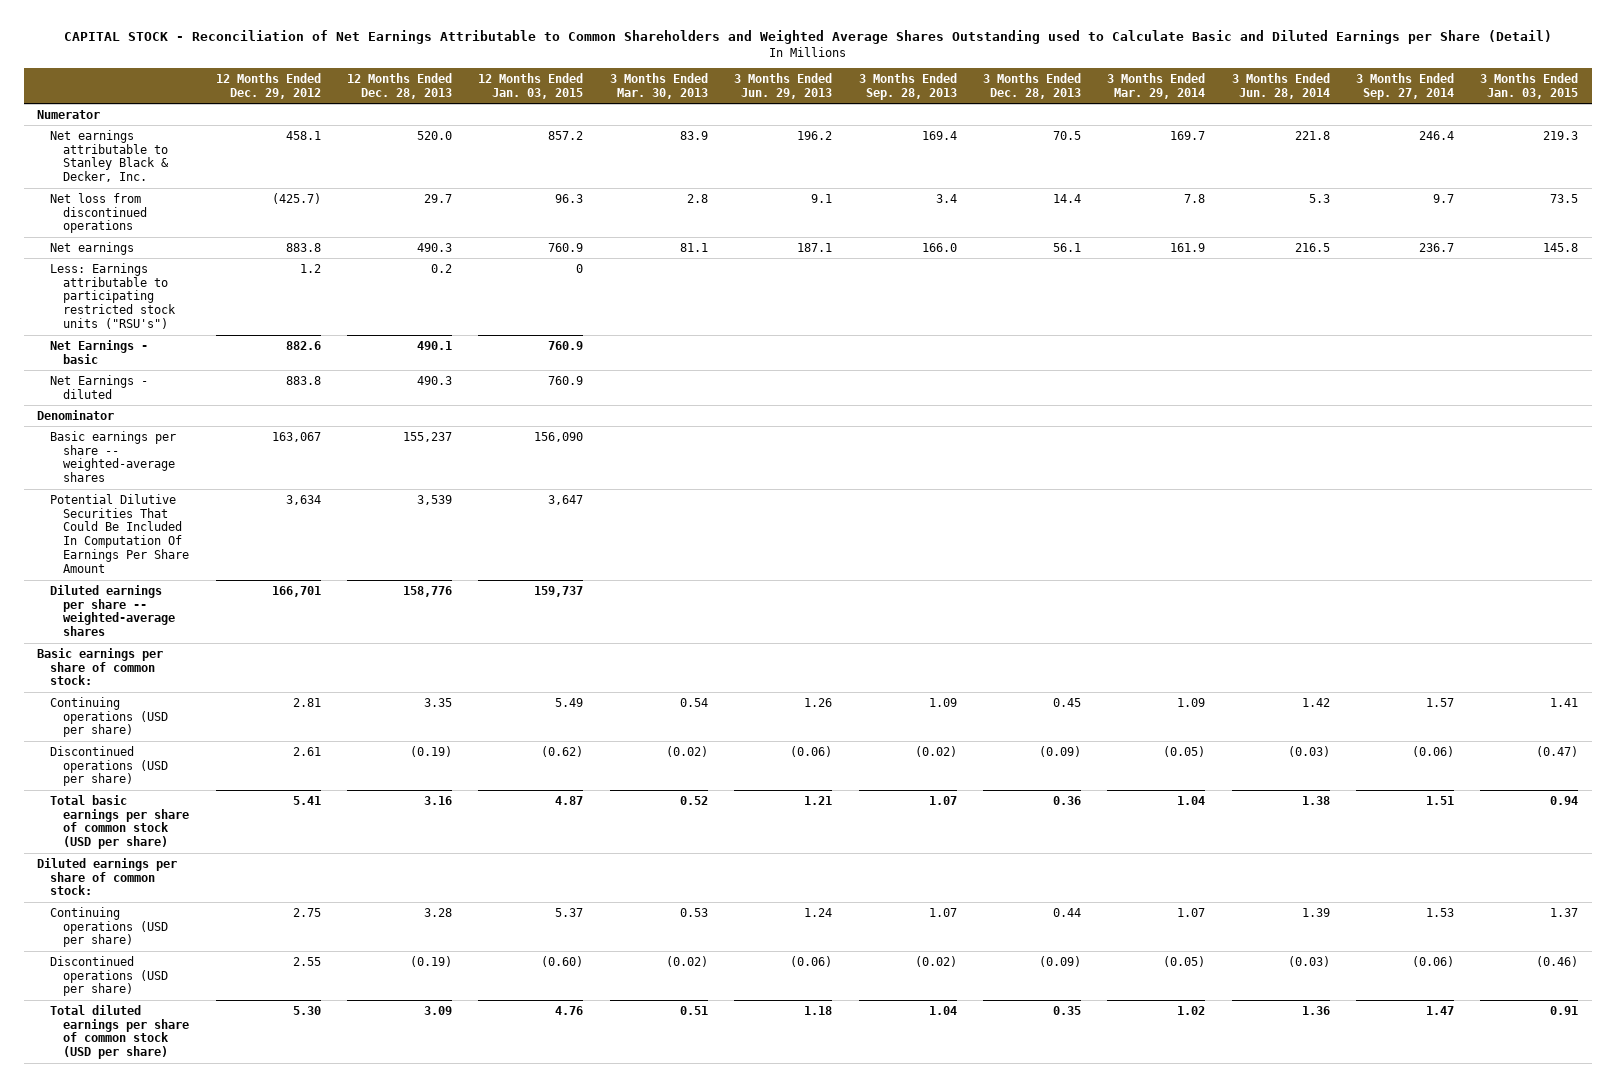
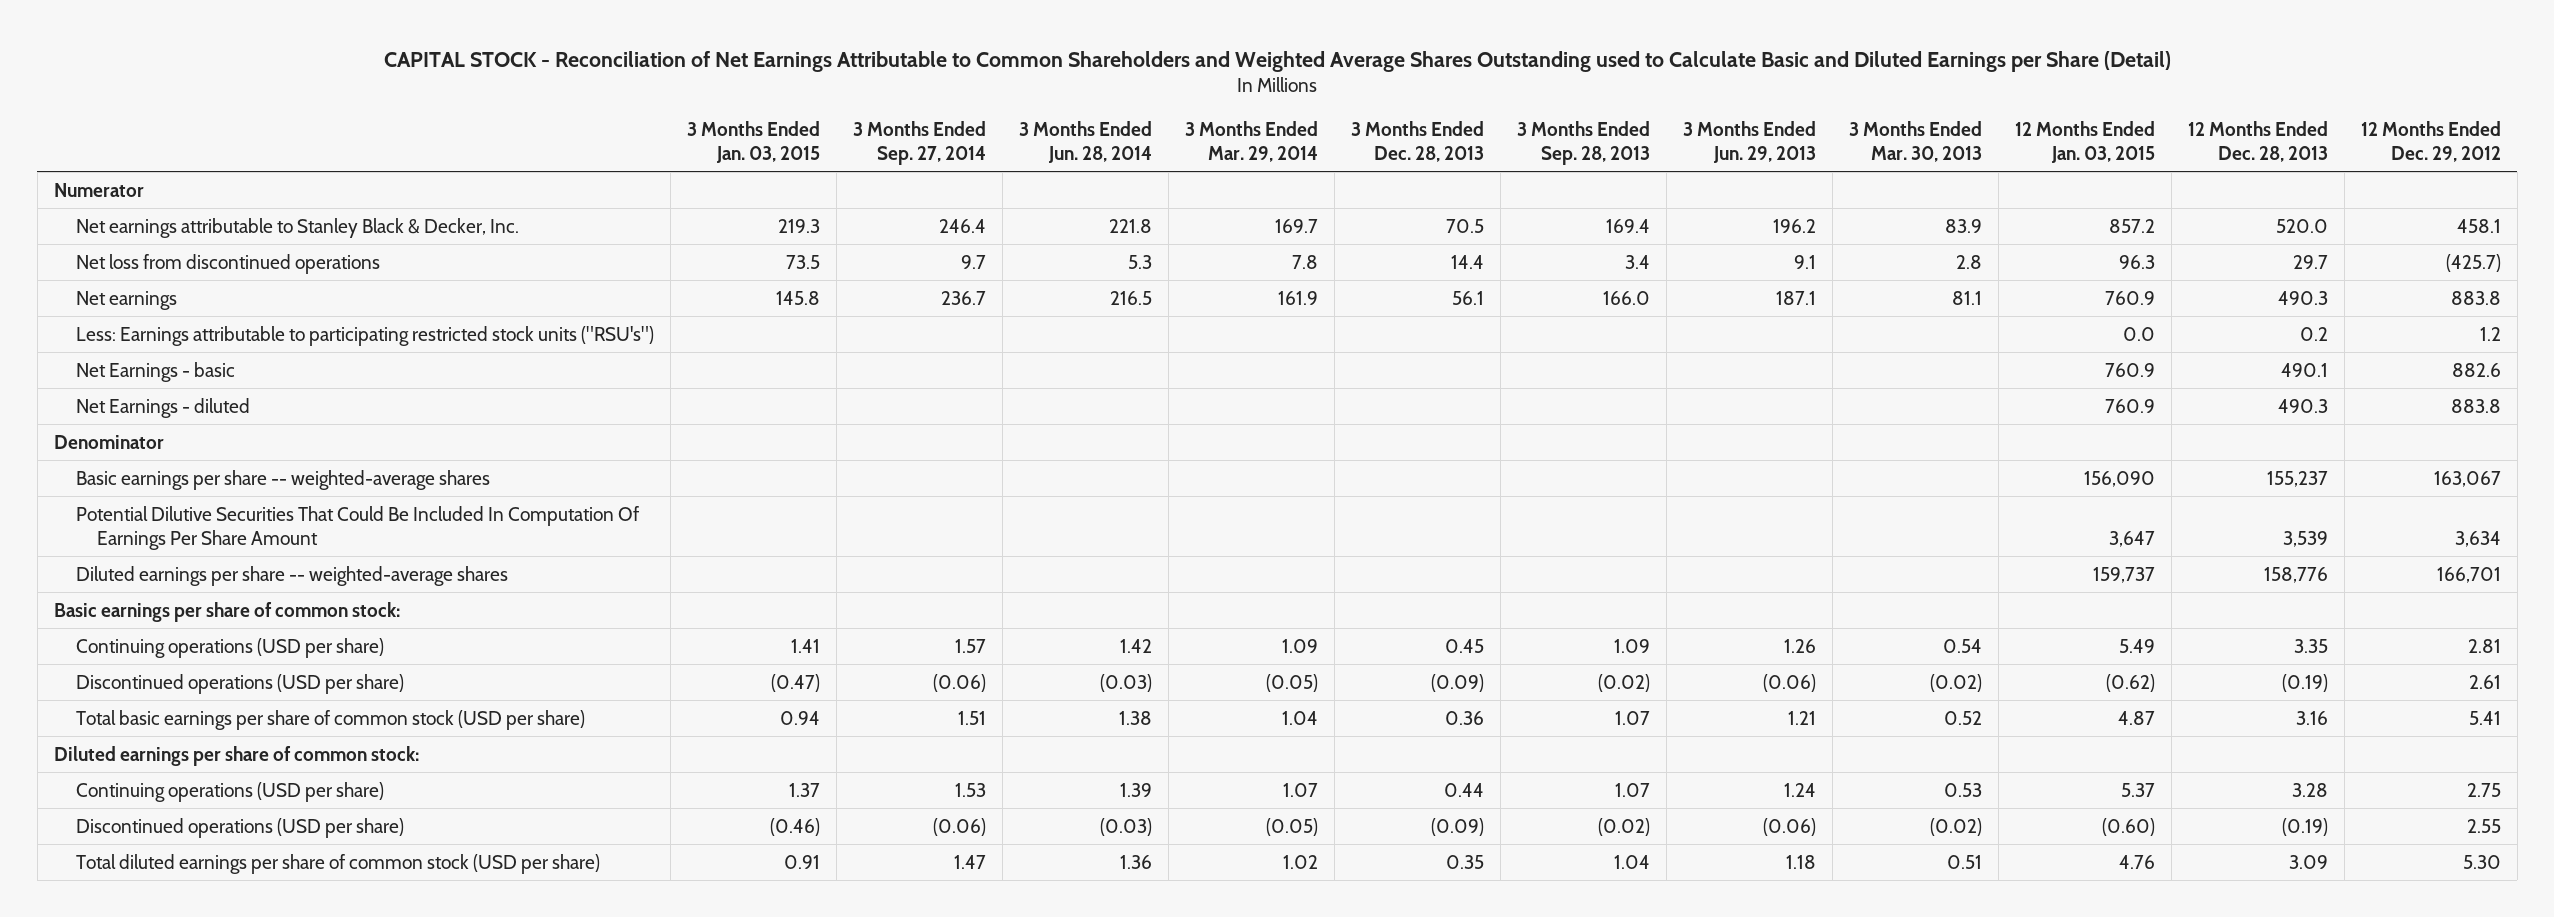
[576,263,584,273] 0 -> [2122,326,2155,341] 0.0

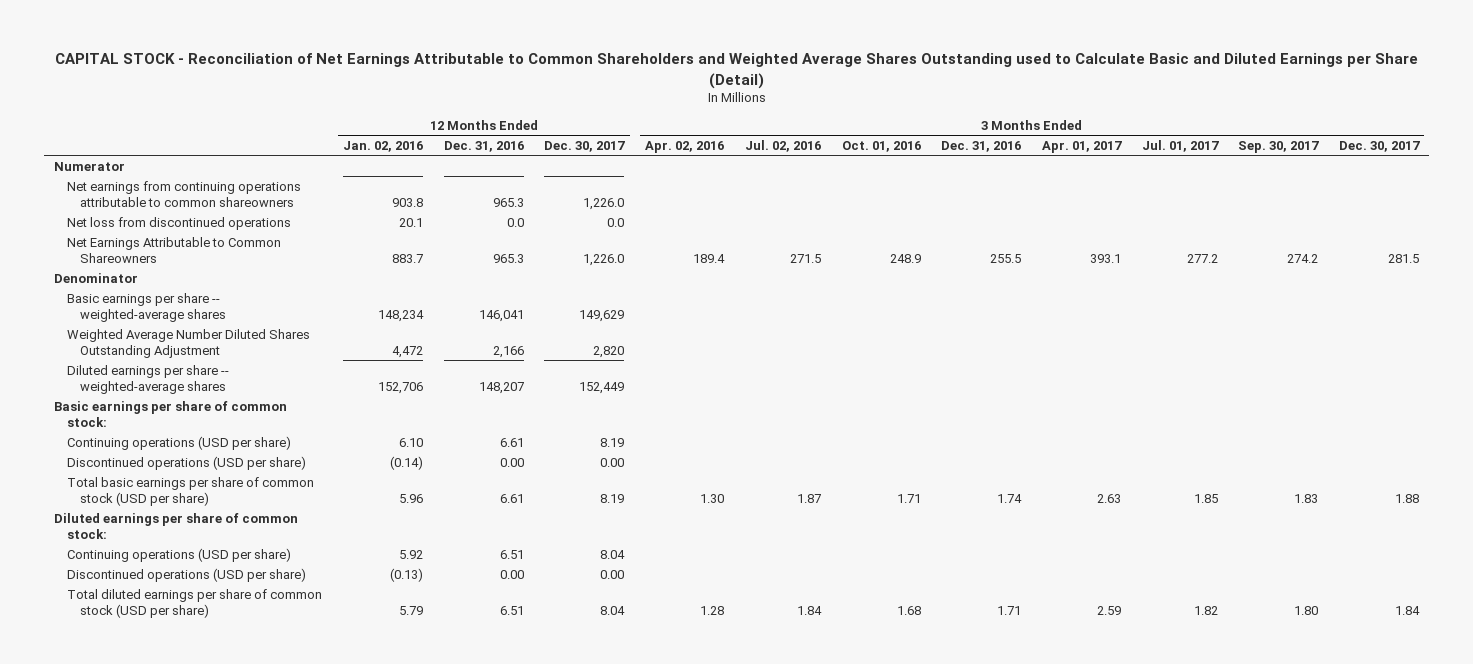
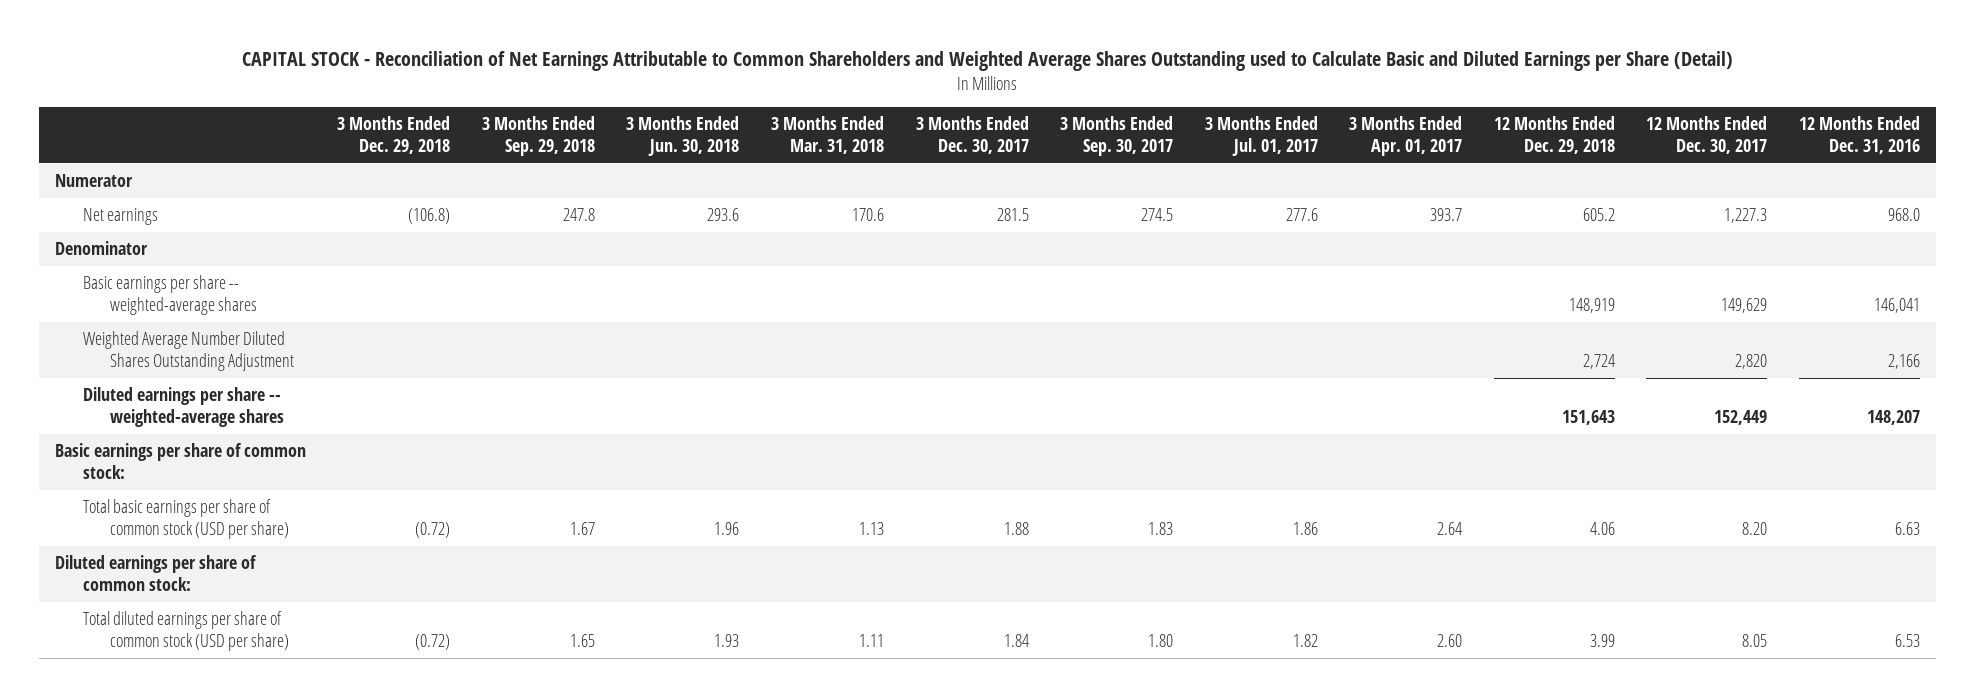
[343,141,424,153] Jan. 02, 2016 -> none
[645,141,725,154] Apr. 02, 2016 -> none
[744,140,821,153] Jul. 02, 2016 -> none
[841,141,921,153] Oct. 01, 2016 -> none
[941,141,1022,153] Dec. 31, 2016 -> none
none -> [337,116,451,155] 3 Months Ended Dec. 29, 2018
none -> [481,116,595,157] 3 Months Ended Sep. 29, 2018
none -> [626,116,740,157] 3 Months Ended Jun. 30, 2018
none -> [770,116,884,155] 3 Months Ended Mar. 31, 2018
none -> [1493,116,1615,155] 12 Months Ended Dec. 29, 2018
[67,180,302,207] Net earnings from continuing operations attributable to common shareowners -> none
[67,216,292,230] Net loss from discontinued operations -> none
[67,236,282,263] Net Earnings Attributable to Common Shareowners -> [82,208,158,226] Net earnings
[492,253,524,263] 965.3 -> [1887,208,1920,222] 968.0
[583,253,625,266] 1,226.0 -> [1724,208,1768,224] 1,227.3
[1089,253,1121,263] 393.1 -> [1430,208,1463,222] 393.7
[1186,253,1218,263] 277.2 -> [1285,208,1318,222] 277.6
[1287,253,1319,263] 274.2 -> [1141,208,1174,222] 274.5
[67,435,292,450] Continuing operations (USD per share) -> none
[67,455,307,470] Discontinued operations (USD per share) -> none
[499,493,524,503] 6.61 -> [1894,522,1920,536] 6.63
[600,493,625,503] 8.19 -> [1742,522,1768,536] 8.20
[1096,493,1121,503] 2.63 -> [1437,522,1463,536] 2.64
[1193,493,1218,503] 1.85 -> [1292,522,1318,536] 1.86
[67,547,292,562] Continuing operations (USD per share) -> none
[67,567,307,582] Discontinued operations (USD per share) -> none
[499,605,524,615] 6.51 -> [1894,634,1920,648] 6.53
[600,605,626,615] 8.04 -> [1742,634,1768,648] 8.05
[1096,605,1121,615] 2.59 -> [1437,634,1463,648] 2.60

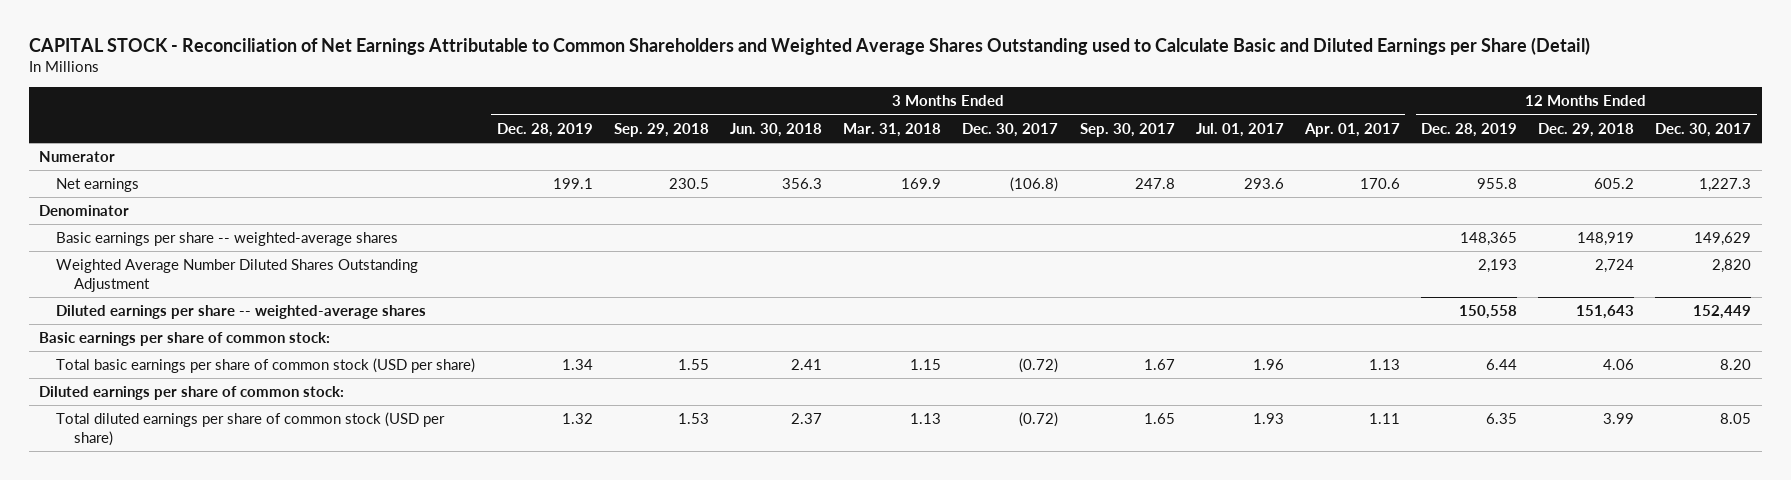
[337,116,451,155] 3 Months Ended Dec. 29, 2018 -> none
[1798,116,1920,155] 12 Months Ended Dec. 31, 2016 -> none
none -> [496,122,593,137] Dec. 28, 2019
none -> [1421,122,1518,137] Dec. 28, 2019
[562,208,595,222] 247.8 -> [668,178,709,190] 230.5
[707,208,740,222] 293.6 -> [781,178,822,190] 356.3
[851,208,884,222] 170.6 -> [901,178,942,190] 169.9
[996,208,1029,222] 281.5 -> [1010,177,1059,193] (106.8)
[1141,208,1174,222] 274.5 -> [1134,178,1175,190] 247.8
[1285,208,1318,222] 277.6 -> [1243,178,1284,190] 293.6
[1430,208,1463,222] 393.7 -> [1359,178,1400,190] 170.6
[569,522,595,536] 1.67 -> [677,359,709,371] 1.55
[714,522,740,536] 1.96 -> [790,359,822,371] 2.41
[858,522,884,536] 1.13 -> [910,359,942,371] 1.15
[1003,522,1029,536] 1.88 -> [1019,358,1059,374] (0.72)
[1148,522,1174,536] 1.83 -> [1143,359,1175,371] 1.67
[1292,522,1318,536] 1.86 -> [1252,359,1284,371] 1.96
[1437,522,1463,536] 2.64 -> [1368,359,1400,371] 1.13
[569,634,595,648] 1.65 -> [677,413,709,425] 1.53
[714,634,740,648] 1.93 -> [790,413,822,425] 2.37
[858,634,884,648] 1.11 -> [910,413,942,425] 1.13
[1003,634,1029,648] 1.84 -> [1019,412,1059,428] (0.72)
[1148,634,1174,648] 1.80 -> [1143,413,1175,425] 1.65
[1292,634,1318,648] 1.82 -> [1252,413,1284,425] 1.93
[1437,634,1463,648] 2.60 -> [1368,413,1400,425] 1.11

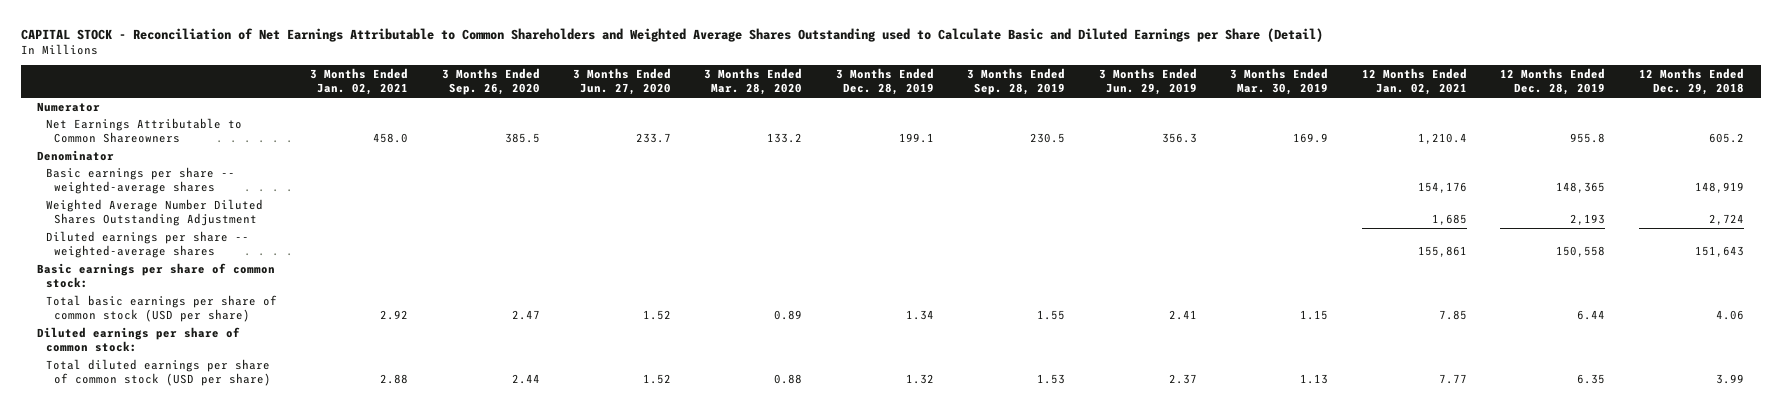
[613,122,709,137] Sep. 29, 2018 -> none
[729,122,822,137] Jun. 30, 2018 -> none
[843,122,942,137] Mar. 31, 2018 -> none
[962,122,1059,137] Dec. 30, 2017 -> none
[1079,122,1175,137] Sep. 30, 2017 -> none
[1195,122,1284,137] Jul. 01, 2017 -> none
[1303,122,1400,137] Apr. 01, 2017 -> none
[1655,122,1752,137] Dec. 30, 2017 -> none
none -> [310,68,409,96] 3 Months Ended Jan. 02, 2021
none -> [441,68,540,96] 3 Months Ended Sep. 26, 2020
none -> [572,68,671,96] 3 Months Ended Jun. 27, 2020
none -> [704,68,803,96] 3 Months Ended Mar. 28, 2020
none -> [967,68,1066,96] 3 Months Ended Sep. 28, 2019
none -> [1098,68,1197,96] 3 Months Ended Jun. 29, 2019
none -> [1230,68,1329,96] 3 Months Ended Mar. 30, 2019
none -> [1361,68,1467,96] 12 Months Ended Jan. 02, 2021
[56,178,140,193] Net earnings -> [45,117,242,143] Net Earnings Attributable to Common Shareowners

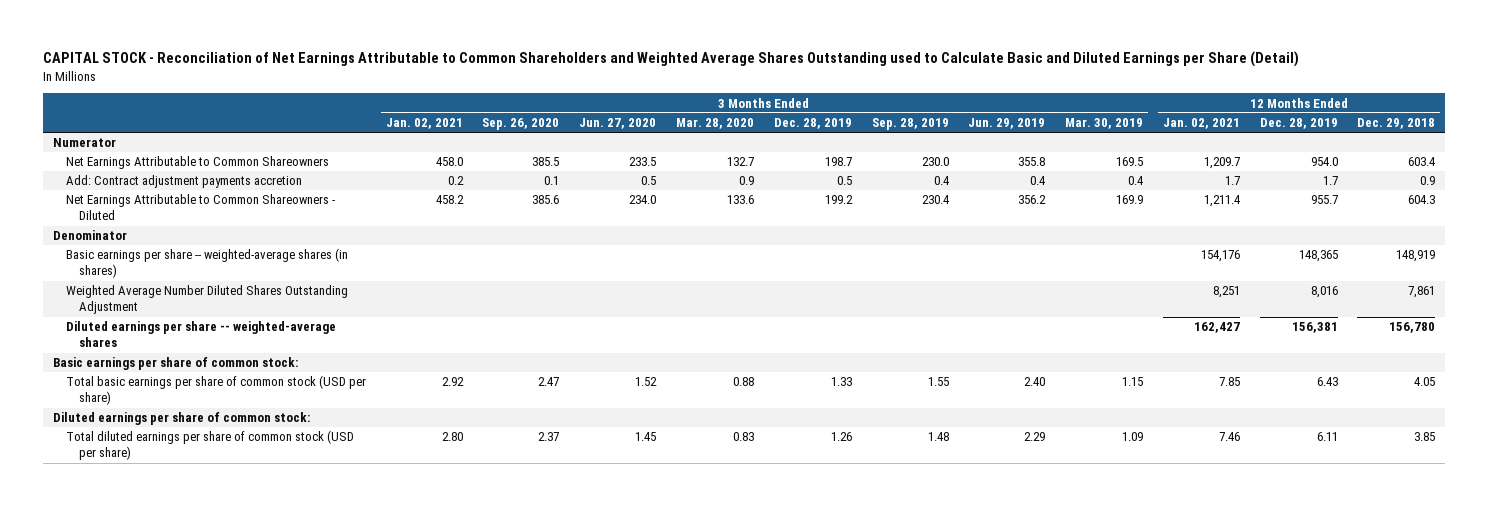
[635,132,671,143] 233.7 -> [629,157,657,167] 233.5
[767,132,803,143] 133.2 -> [727,157,755,167] 132.7
[898,132,934,143] 199.1 -> [824,157,852,167] 198.7
[1030,132,1066,143] 230.5 -> [921,157,949,167] 230.0
[1161,132,1197,143] 356.3 -> [1018,157,1046,167] 355.8
[1293,132,1329,143] 169.9 -> [1116,157,1144,167] 169.5
[1417,132,1467,144] 1,210.4 -> [1203,157,1240,170] 1,209.7
[1570,132,1606,143] 955.8 -> [1310,157,1338,167] 954.0
[1708,132,1744,143] 605.2 -> [1408,157,1437,167] 603.4
none -> [65,175,302,189] Add: Contract adjustment payments accretion
none -> [65,194,335,221] Net Earnings Attributable to Common Shareowners - Diluted
[45,166,235,194] Basic earnings per share -- weighted-average shares -> [65,248,348,279] Basic earnings per share -- weighted-average shares (in shares)
[1431,213,1467,225] 1,685 -> [1212,286,1240,299] 8,251
[1570,213,1606,225] 2,193 -> [1310,286,1338,299] 8,016
[1708,213,1744,225] 2,724 -> [1408,286,1436,299] 7,861
[1417,245,1467,257] 155,861 -> [1193,322,1240,334] 162,427
[1556,245,1606,257] 150,558 -> [1291,322,1338,334] 156,381
[1694,245,1744,257] 151,643 -> [1389,322,1436,334] 156,780
[774,309,803,320] 0.89 -> [733,377,755,387] 0.88
[905,309,934,320] 1.34 -> [830,377,852,387] 1.33
[1168,309,1197,320] 2.41 -> [1024,377,1046,387] 2.40
[1577,309,1606,320] 6.44 -> [1316,377,1338,387] 6.43
[1715,309,1744,320] 4.06 -> [1414,377,1436,387] 4.05
[380,373,409,384] 2.88 -> [441,432,463,442] 2.80
[511,373,540,384] 2.44 -> [538,432,560,442] 2.37
[642,373,671,384] 1.52 -> [635,432,657,442] 1.45
[774,373,803,384] 0.88 -> [733,432,755,442] 0.83
[905,373,934,384] 1.32 -> [830,432,852,442] 1.26
[1037,373,1066,384] 1.53 -> [927,432,949,442] 1.48
[1168,373,1197,384] 2.37 -> [1024,432,1046,442] 2.29
[1300,373,1329,384] 1.13 -> [1122,432,1144,442] 1.09
[1438,373,1467,384] 7.77 -> [1218,432,1240,442] 7.46
[1577,373,1606,384] 6.35 -> [1316,432,1338,442] 6.11
[1715,373,1744,384] 3.99 -> [1414,432,1436,442] 3.85

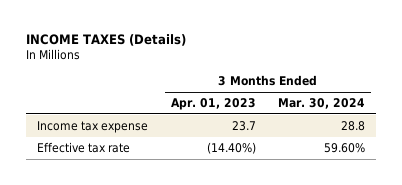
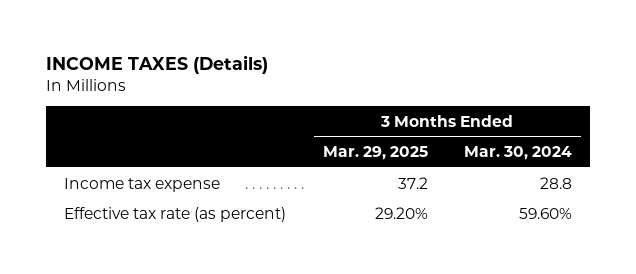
[170,97,256,110] Apr. 01, 2023 -> none
none -> [322,146,428,161] Mar. 29, 2025
[37,141,131,153] Effective tax rate -> [64,206,287,222] Effective tax rate (as percent)

